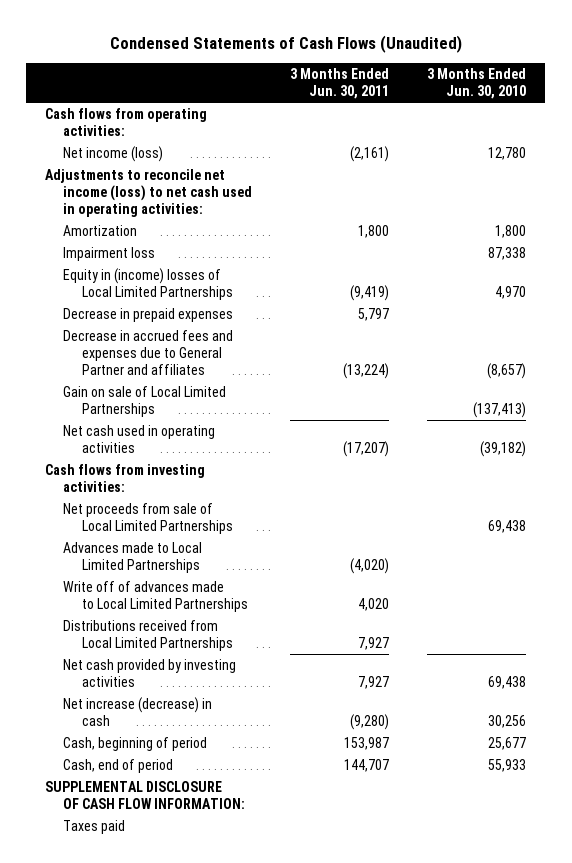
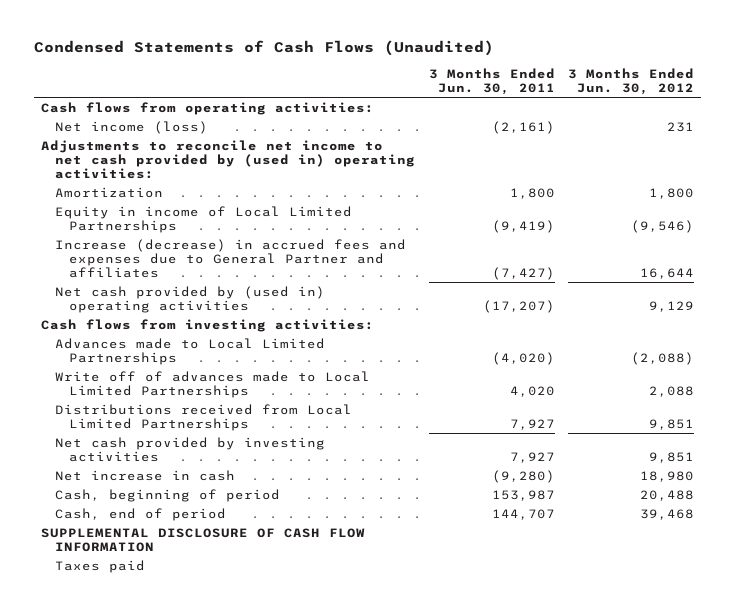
[427,68,527,99] 3 Months Ended Jun. 30, 2010 -> none
none -> [568,67,695,95] 3 Months Ended Jun. 30, 2012
[45,169,253,217] Adjustments to reconcile net income (loss) to net cash used in operating activities: -> [40,139,415,179] Adjustments to reconcile net income to net cash provided by (used in) operating activities:
[63,247,156,262] Impairment loss -> none
[63,308,234,323] Decrease in prepaid expenses -> none
[63,386,227,418] Gain on sale of Local Limited Partnerships -> none
[63,268,233,301] Equity in (income) losses of Local Limited Partnerships -> [54,205,352,233] Equity in income of Local Limited Partnerships
[63,330,234,375] Decrease in accrued fees and expenses due to General Partner and affiliates -> [54,238,406,278] Increase (decrease) in accrued fees and expenses due to General Partner and affiliates
[343,362,390,379] (13,224) -> [491,266,555,280] (7,427)
[63,425,216,454] Net cash used in operating activities -> [54,285,325,313] Net cash provided by (used in) operating activities
[63,503,233,535] Net proceeds from sale of Local Limited Partnerships -> none
[63,697,213,727] Net increase (decrease) in cash -> [54,469,235,481] Net increase in cash
[45,781,246,810] SUPPLEMENTAL DISCLOSURE OF CASH FLOW INFORMATION: -> [40,527,365,552] SUPPLEMENTAL DISCLOSURE OF CASH FLOW INFORMATION

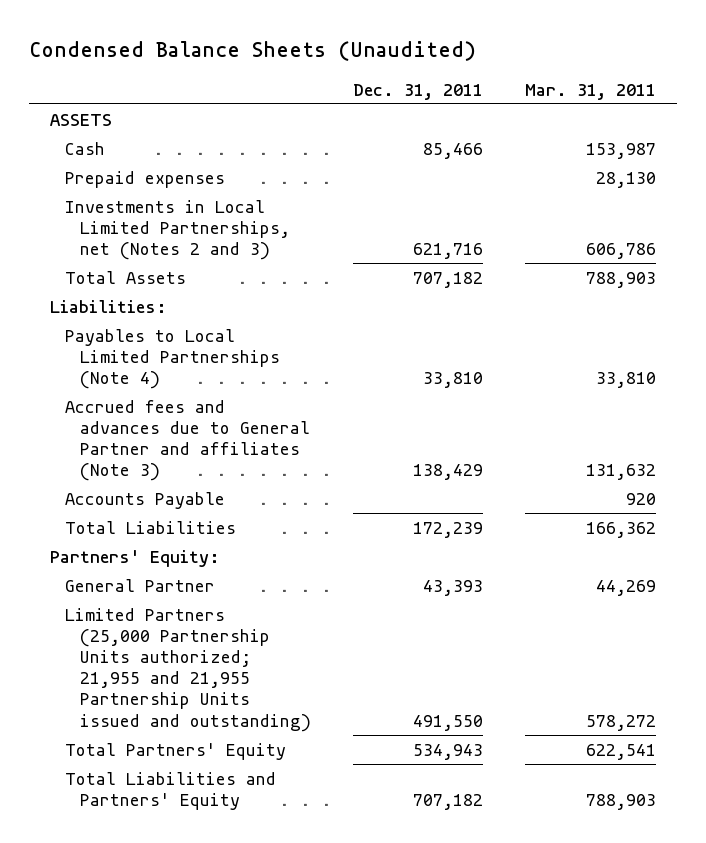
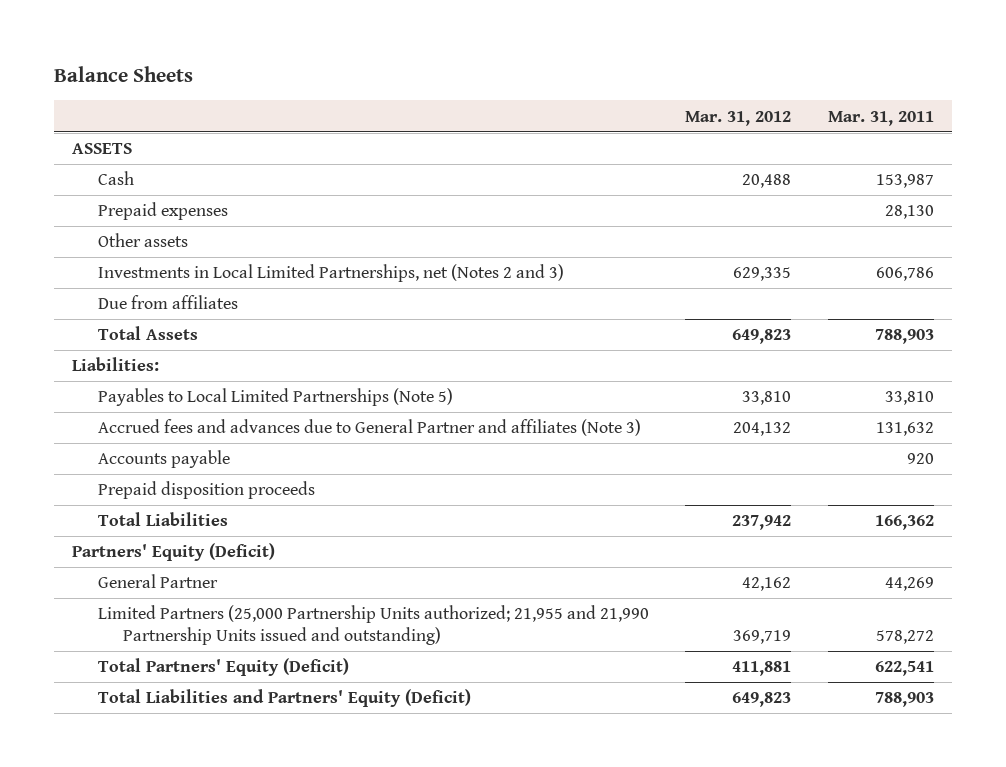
[28,41,476,62] Condensed Balance Sheets (Unaudited) -> [54,66,194,83] Balance Sheets
[353,83,484,100] Dec. 31, 2011 -> none
none -> [685,110,792,126] Mar. 31, 2012
none -> [97,233,188,248] Other assets
none -> [97,295,238,310] Due from affiliates
[65,328,281,389] Payables to Local Limited Partnerships (Note 4) -> [97,388,453,407] Payables to Local Limited Partnerships (Note 5)
[65,491,226,509] Accounts Payable -> [97,450,230,469] Accounts payable
none -> [97,481,315,500] Prepaid disposition proceeds
[50,549,221,567] Partners' Equity: -> [72,543,276,562] Partners' Equity (Deficit)
[65,607,312,732] Limited Partners (25,000 Partnership Units authorized; 21,955 and 21,955 Partnership Units issued and outstanding) -> [97,605,649,646] Limited Partners (25,000 Partnership Units authorized; 21,955 and 21,990 Partnership Units issued and outstanding)
[65,742,287,760] Total Partners' Equity -> [97,658,349,677] Total Partners' Equity (Deficit)
[65,771,277,810] Total Liabilities and Partners' Equity -> [97,689,471,708] Total Liabilities and Partners' Equity (Deficit)

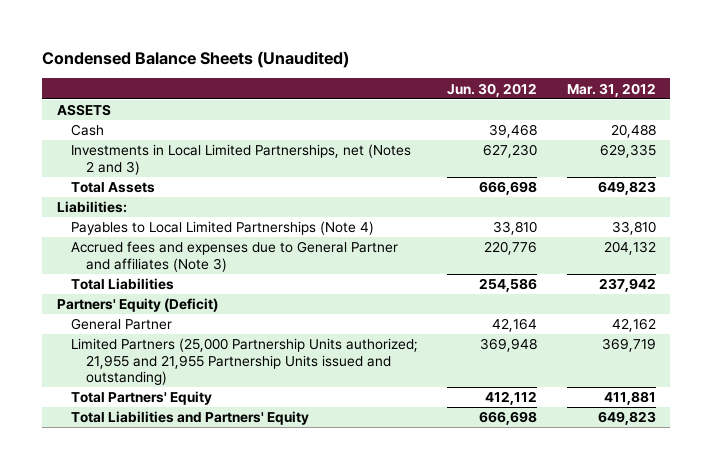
[54,66,194,83] Balance Sheets -> [42,51,350,69] Condensed Balance Sheets (Unaudited)
[827,110,934,126] Mar. 31, 2011 -> none
none -> [447,82,538,97] Jun. 30, 2012
[97,202,228,221] Prepaid expenses -> none
[97,233,188,248] Other assets -> none
[97,295,238,310] Due from affiliates -> none
[97,450,230,469] Accounts payable -> none
[97,481,315,500] Prepaid disposition proceeds -> none
[97,388,453,407] Payables to Local Limited Partnerships (Note 5) -> [71,221,375,236] Payables to Local Limited Partnerships (Note 4)
[97,419,641,437] Accrued fees and advances due to General Partner and affiliates (Note 3) -> [71,241,399,272] Accrued fees and expenses due to General Partner and affiliates (Note 3)
[97,605,649,646] Limited Partners (25,000 Partnership Units authorized; 21,955 and 21,990 Partnership Units issued and outstanding) -> [71,338,419,386] Limited Partners (25,000 Partnership Units authorized; 21,955 and 21,955 Partnership Units issued and outstanding)
[97,658,349,677] Total Partners' Equity (Deficit) -> [71,391,213,406] Total Partners' Equity
[97,689,471,708] Total Liabilities and Partners' Equity (Deficit) -> [71,411,310,426] Total Liabilities and Partners' Equity

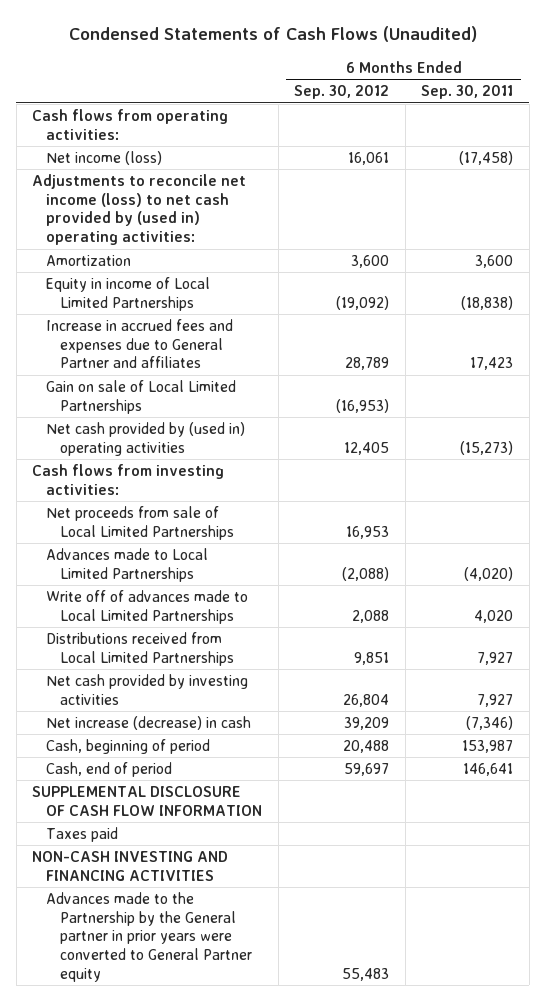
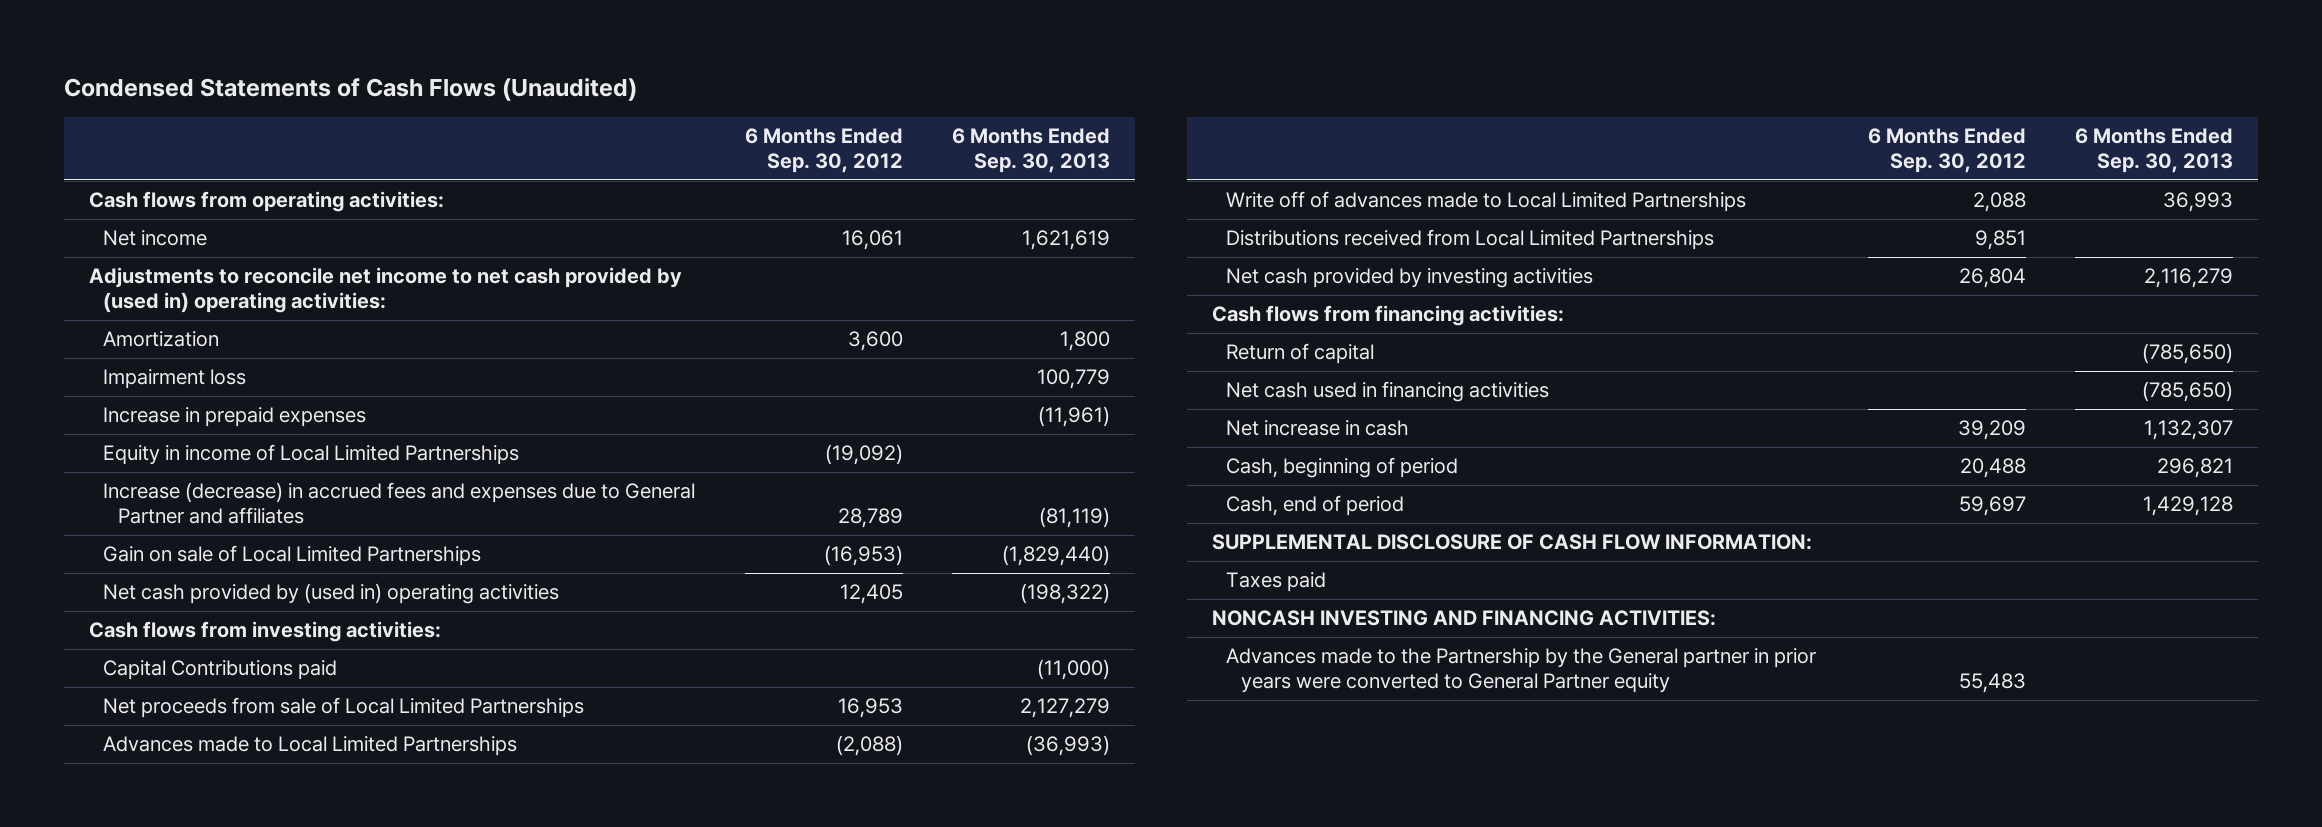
[421,85,514,100] Sep. 30, 2011 -> none
none -> [952,128,1111,174] 6 Months Ended Sep. 30, 2013
[46,150,163,165] Net income (loss) -> [103,230,208,247] Net income
[32,173,247,246] Adjustments to reconcile net income (loss) to net cash provided by (used in) operating activities: -> [88,267,682,314] Adjustments to reconcile net income to net cash provided by (used in) operating activities:
none -> [103,369,247,390] Impairment loss
none -> [103,407,367,428] Increase in prepaid expenses
[46,318,234,369] Increase in accrued fees and expenses due to General Partner and affiliates -> [103,482,696,525] Increase (decrease) in accrued fees and expenses due to General Partner and affiliates
none -> [103,660,338,681] Capital Contributions paid
none -> [1211,305,1564,327] Cash flows from financing activities:
none -> [1226,343,1375,365] Return of capital
none -> [1226,381,1550,403] Net cash used in financing activities
[46,715,252,730] Net increase (decrease) in cash -> [1226,420,1410,437] Net increase in cash
[32,785,263,816] SUPPLEMENTAL DISCLOSURE OF CASH FLOW INFORMATION -> [1211,534,1812,551] SUPPLEMENTAL DISCLOSURE OF CASH FLOW INFORMATION:
[32,850,229,881] NON-CASH INVESTING AND FINANCING ACTIVITIES -> [1211,610,1716,627] NONCASH INVESTING AND FINANCING ACTIVITIES:

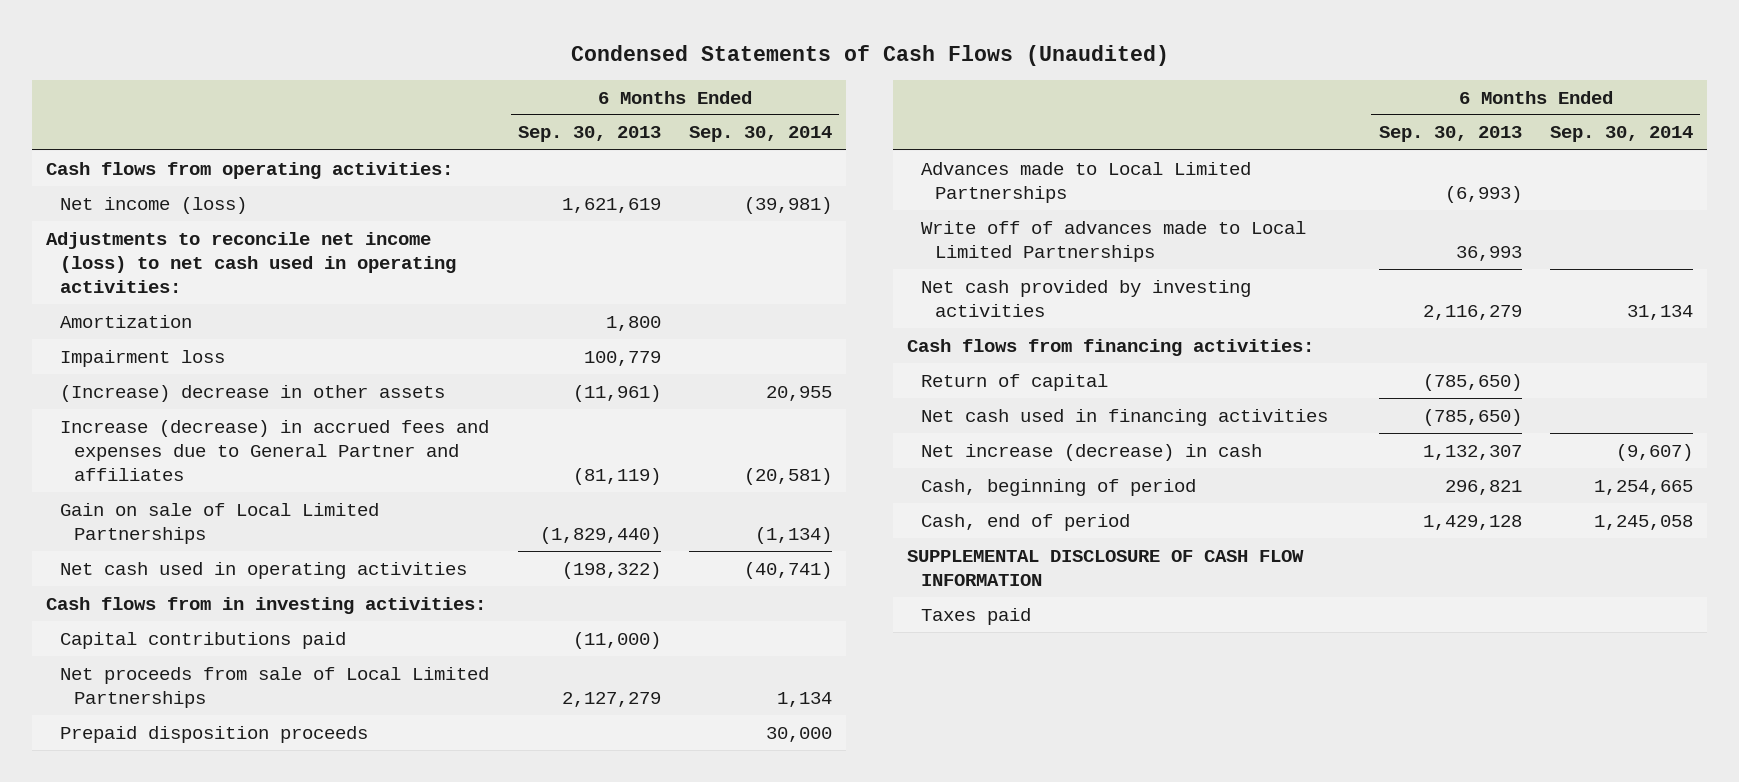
[744,128,903,174] 6 Months Ended Sep. 30, 2012 -> none
none -> [688,126,832,143] Sep. 30, 2014
[103,230,208,247] Net income -> [60,196,248,214] Net income (loss)
[88,267,682,314] Adjustments to reconcile net income to net cash provided by (used in) operating activities: -> [46,231,457,293] Adjustments to reconcile net income (loss) to net cash used in operating activities:
[103,444,520,466] Equity in income of Local Limited Partnerships -> none
[103,407,367,428] Increase in prepaid expenses -> [60,384,446,402] (Increase) decrease in other assets
[103,583,560,605] Net cash provided by (used in) operating activities -> [60,561,468,579] Net cash used in operating activities
[88,621,441,643] Cash flows from investing activities: -> [46,596,487,614] Cash flows from in investing activities:
[103,660,338,681] Capital Contributions paid -> [60,631,347,649] Capital contributions paid
none -> [60,725,369,743] Prepaid disposition proceeds
[1026,735,1111,757] (36,993) -> [1444,185,1522,203] (6,993)
[1226,229,1715,251] Distributions received from Local Limited Partnerships -> none
[1226,420,1410,437] Net increase in cash -> [921,443,1263,461] Net increase (decrease) in cash
[1211,534,1812,551] SUPPLEMENTAL DISCLOSURE OF CASH FLOW INFORMATION: -> [907,549,1305,586] SUPPLEMENTAL DISCLOSURE OF CASH FLOW INFORMATION
[1211,610,1716,627] NONCASH INVESTING AND FINANCING ACTIVITIES: -> none
[1226,648,1817,694] Advances made to the Partnership by the General partner in prior years were converted to General Partner equity -> none

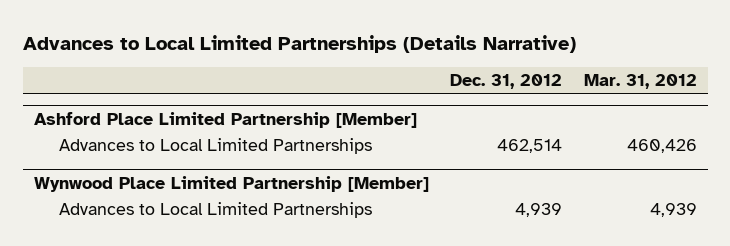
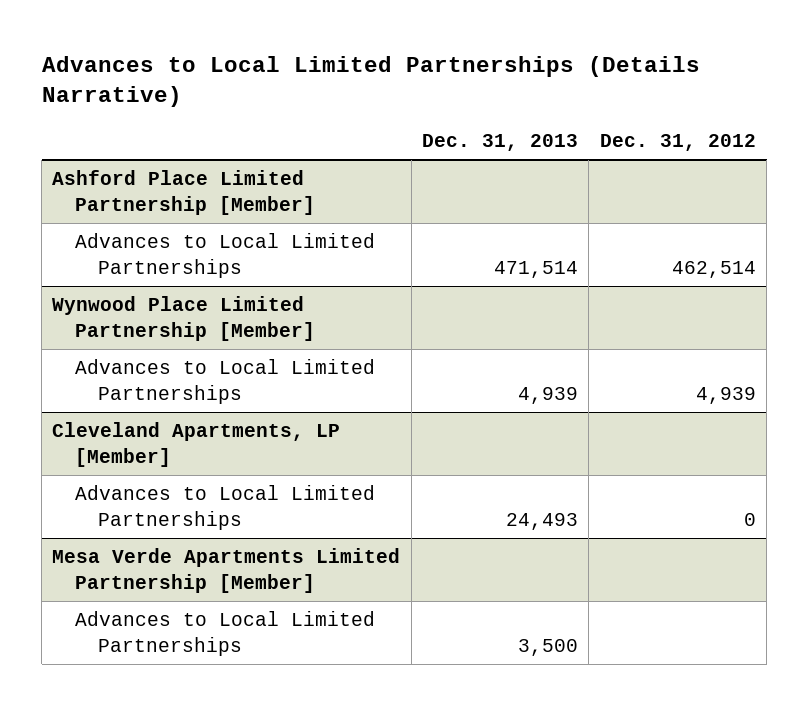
[583,74,697,90] Mar. 31, 2012 -> none
none -> [422,133,579,151] Dec. 31, 2013
none -> [52,422,341,467] Cleveland Apartments, LP [Member]
none -> [75,485,376,530] Advances to Local Limited Partnerships
none -> [52,548,401,593] Mesa Verde Apartments Limited Partnership [Member]
none -> [75,611,376,656] Advances to Local Limited Partnerships

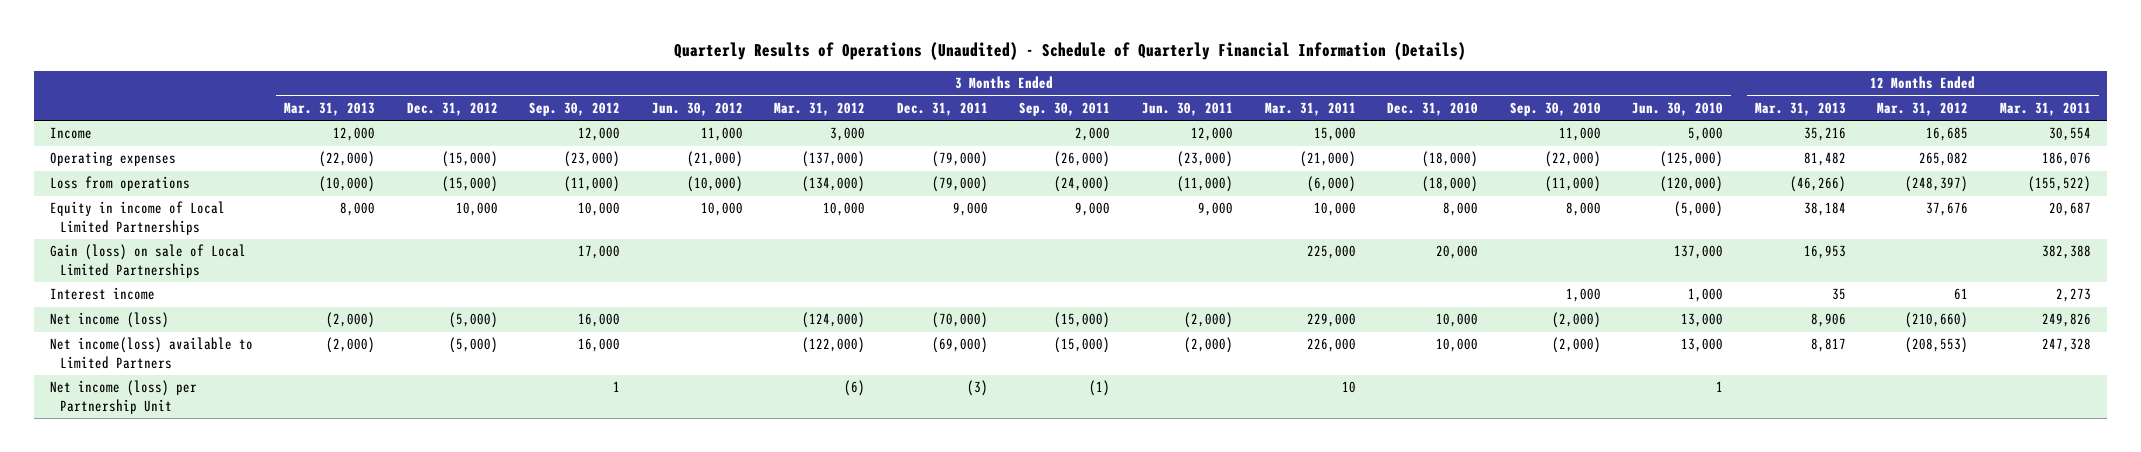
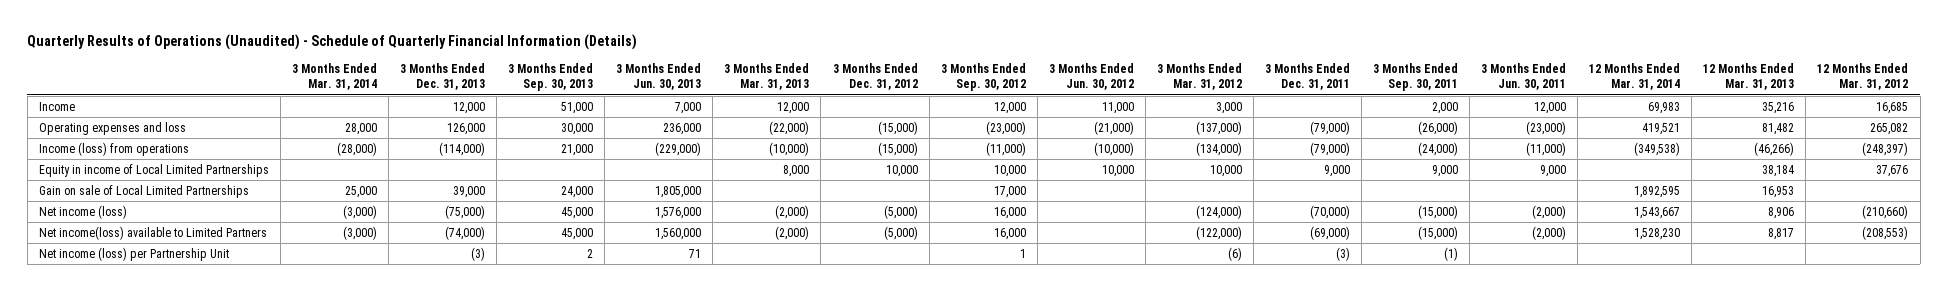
[1264,102,1356,117] Mar. 31, 2011 -> none
[1387,102,1479,117] Dec. 31, 2010 -> none
[1509,102,1601,117] Sep. 30, 2010 -> none
[1632,102,1724,117] Jun. 30, 2010 -> none
[1999,102,2091,117] Mar. 31, 2011 -> none
none -> [291,63,377,91] 3 Months Ended Mar. 31, 2014
none -> [400,63,486,91] 3 Months Ended Dec. 31, 2013
none -> [508,63,594,92] 3 Months Ended Sep. 30, 2013
none -> [616,63,702,91] 3 Months Ended Jun. 30, 2013
none -> [1589,63,1681,91] 12 Months Ended Mar. 31, 2014
[49,151,176,167] Operating expenses -> [38,122,186,136] Operating expenses and loss
[49,176,190,192] Loss from operations -> [38,142,189,157] Income (loss) from operations
[49,287,155,301] Interest income -> none
[49,244,246,278] Gain (loss) on sale of Local Limited Partnerships -> [38,185,249,199] Gain on sale of Local Limited Partnerships

